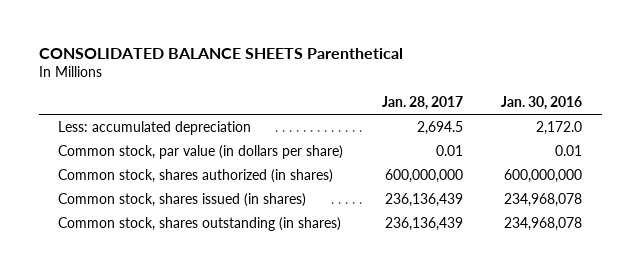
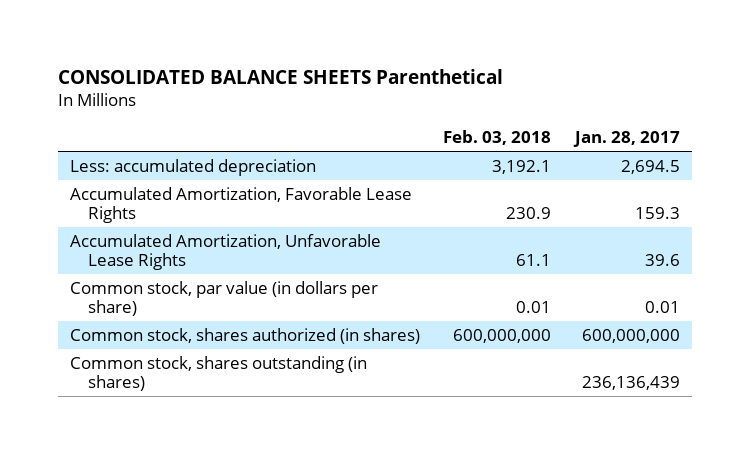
[501,96,583,111] Jan. 30, 2016 -> none
none -> [443,130,552,146] Feb. 03, 2018
none -> [69,186,412,224] Accumulated Amortization, Favorable Lease Rights
none -> [69,233,381,271] Accumulated Amortization, Unfavorable Lease Rights
[57,192,306,207] Common stock, shares issued (in shares) -> none

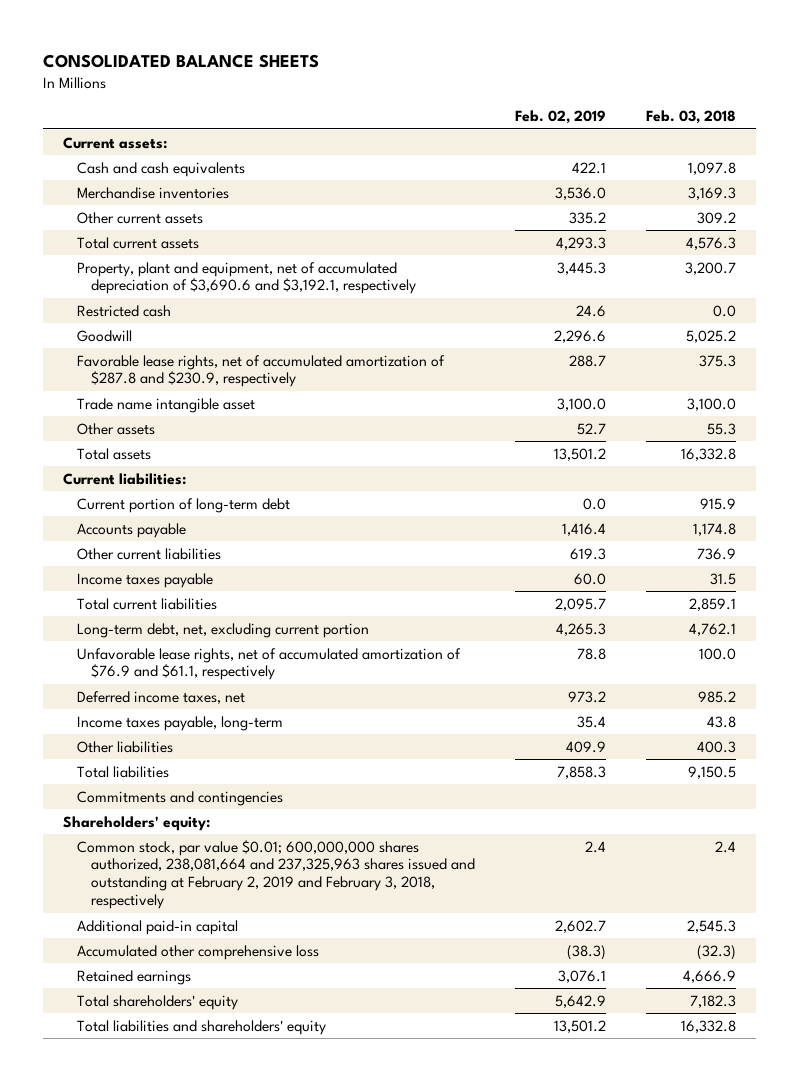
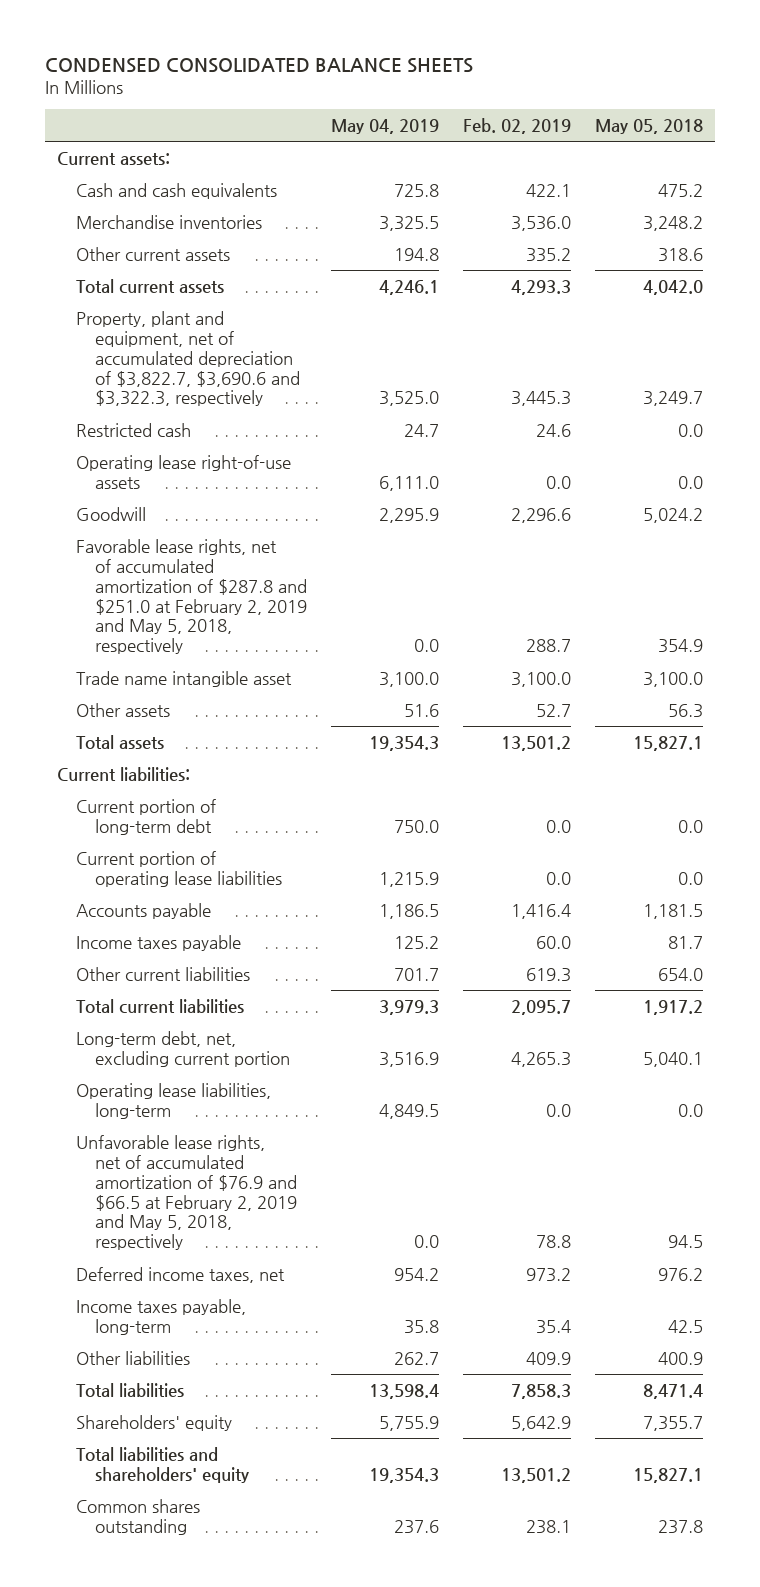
[43,54,320,69] CONSOLIDATED BALANCE SHEETS -> [45,57,474,73] CONDENSED CONSOLIDATED BALANCE SHEETS
[645,110,736,125] Feb. 03, 2018 -> none
none -> [330,118,439,134] May 04, 2019
none -> [595,118,704,134] May 05, 2018
[76,261,416,295] Property, plant and equipment, net of accumulated depreciation of $3,690.6 and $3,192.1, respectively -> [75,310,300,407] Property, plant and equipment, net of accumulated depreciation of $3,822.7, $3,690.6 and $3,322.3, respectively
none -> [75,454,291,489] Operating lease right-of-use assets
[76,354,445,388] Favorable lease rights, net of accumulated amortization of $287.8 and $230.9, respectively -> [75,538,307,655] Favorable lease rights, net of accumulated amortization of $287.8 and $251.0 at February 2, 2019 and May 5, 2018, respectively
none -> [75,850,282,887] Current portion of operating lease liabilities
[76,547,221,560] Other current liabilities -> [75,966,250,981] Other current liabilities
none -> [75,1082,271,1119] Operating lease liabilities, long-term
[76,647,461,681] Unfavorable lease rights, net of accumulated amortization of $76.9 and $61.1, respectively -> [75,1134,297,1251] Unfavorable lease rights, net of accumulated amortization of $76.9 and $66.5 at February 2, 2019 and May 5, 2018, respectively
[76,790,283,806] Commitments and contingencies -> none
[63,815,211,831] Shareholders' equity: -> none
[76,839,475,910] Common stock, par value $0.01; 600,000,000 shares authorized, 238,081,664 and 237,325,963 shares issued and outstanding at February 2, 2019 and February 3, 2018, respectively -> none
[76,919,238,935] Additional paid-in capital -> none
[76,944,319,960] Accumulated other comprehensive loss -> none
[76,969,191,985] Retained earnings -> none
[76,994,238,1010] Total shareholders' equity -> [75,1414,232,1431] Shareholders' equity
none -> [75,1498,200,1535] Common shares outstanding

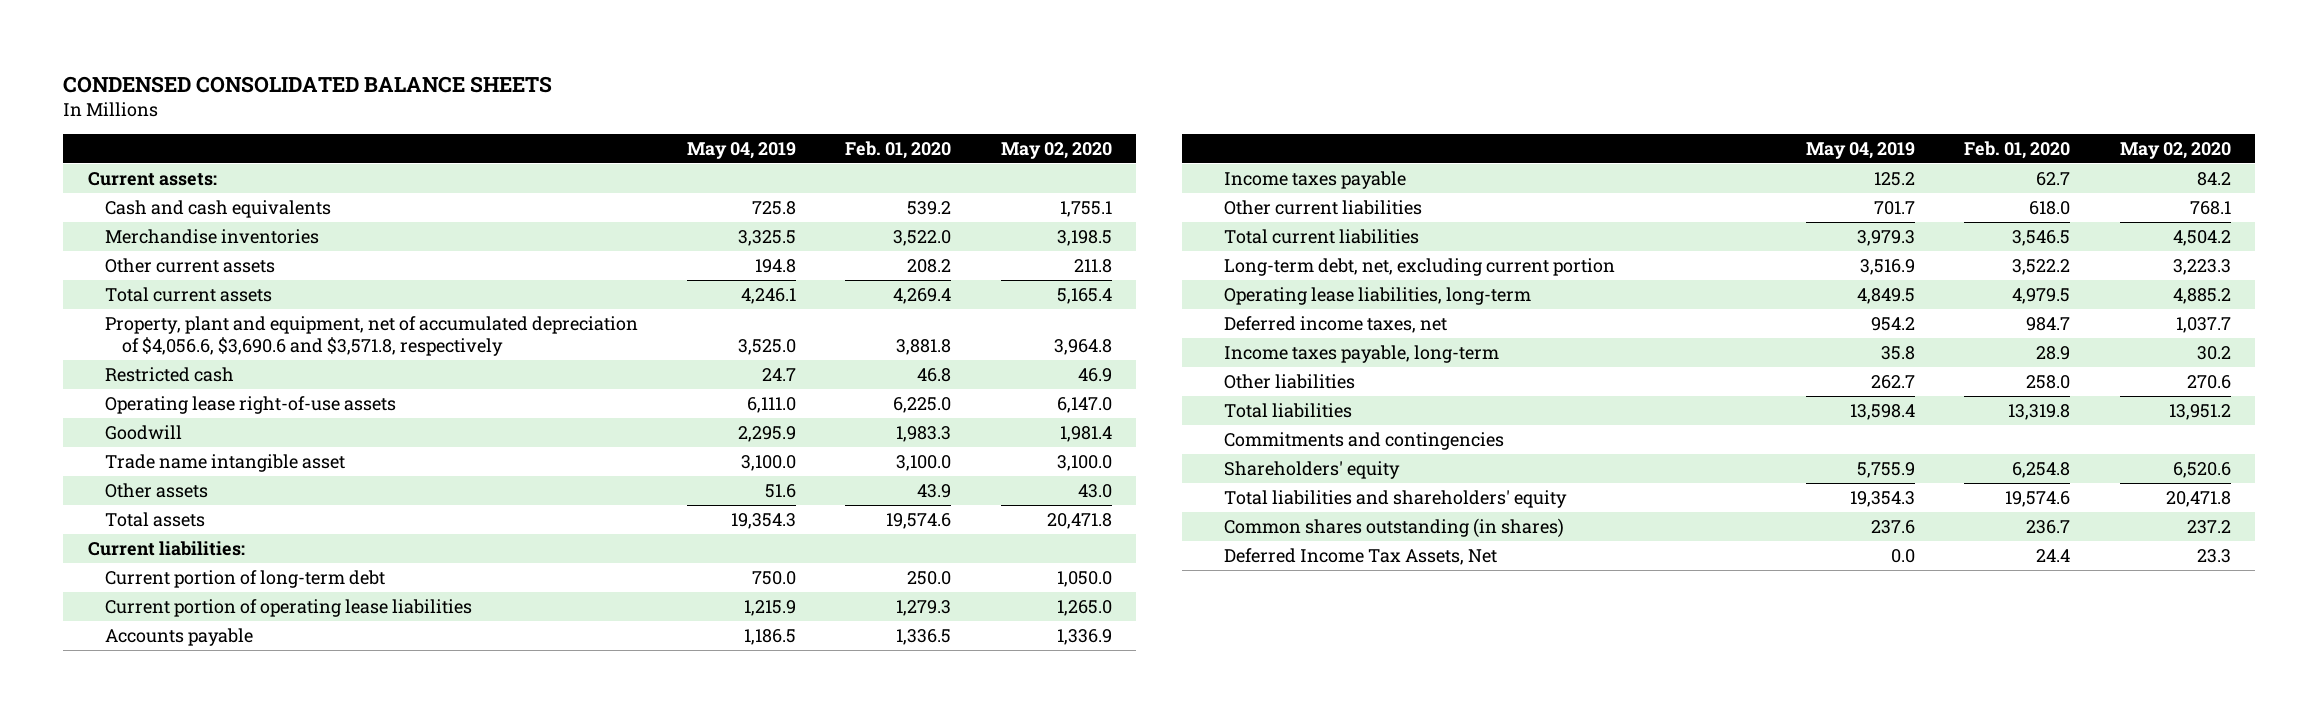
[462,117,571,134] Feb. 02, 2019 -> none
[595,118,704,134] May 05, 2018 -> none
none -> [845,141,952,160] Feb. 01, 2020
none -> [1000,142,1112,160] May 02, 2020
[75,310,300,407] Property, plant and equipment, net of accumulated depreciation of $3,822.7, $3,690.6 and $3,322.3, respectively -> [104,315,638,357] Property, plant and equipment, net of accumulated depreciation of $4,056.6, $3,690.6 and $3,571.8, respectively
[75,538,307,655] Favorable lease rights, net of accumulated amortization of $287.8 and $251.0 at February 2, 2019 and May 5, 2018, respectively -> none
[75,1134,297,1251] Unfavorable lease rights, net of accumulated amortization of $76.9 and $66.5 at February 2, 2019 and May 5, 2018, respectively -> none
none -> [1223,431,1504,450] Commitments and contingencies
[75,1498,200,1535] Common shares outstanding -> [1223,517,1564,538] Common shares outstanding (in shares)
none -> [1223,547,1497,565] Deferred Income Tax Assets, Net

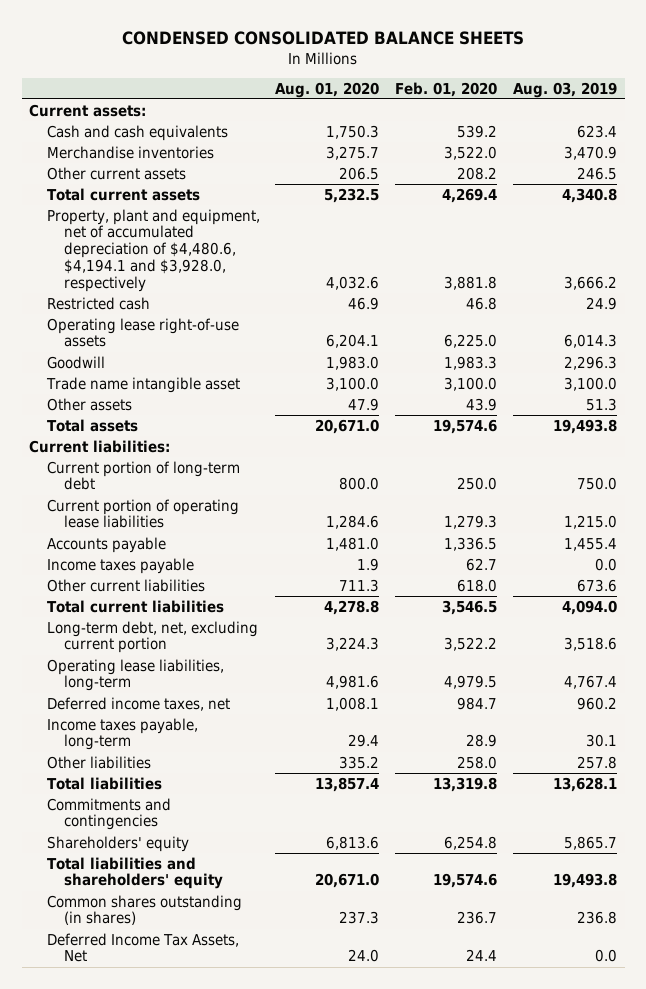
[687,142,797,160] May 04, 2019 -> none
[1000,142,1112,160] May 02, 2020 -> none
none -> [275,81,380,98] Aug. 01, 2020
none -> [512,81,617,98] Aug. 03, 2019
[104,315,638,357] Property, plant and equipment, net of accumulated depreciation of $4,056.6, $3,690.6 and $3,571.8, respectively -> [46,208,260,292] Property, plant and equipment, net of accumulated depreciation of $4,480.6, $4,194.1 and $3,928.0, respectively

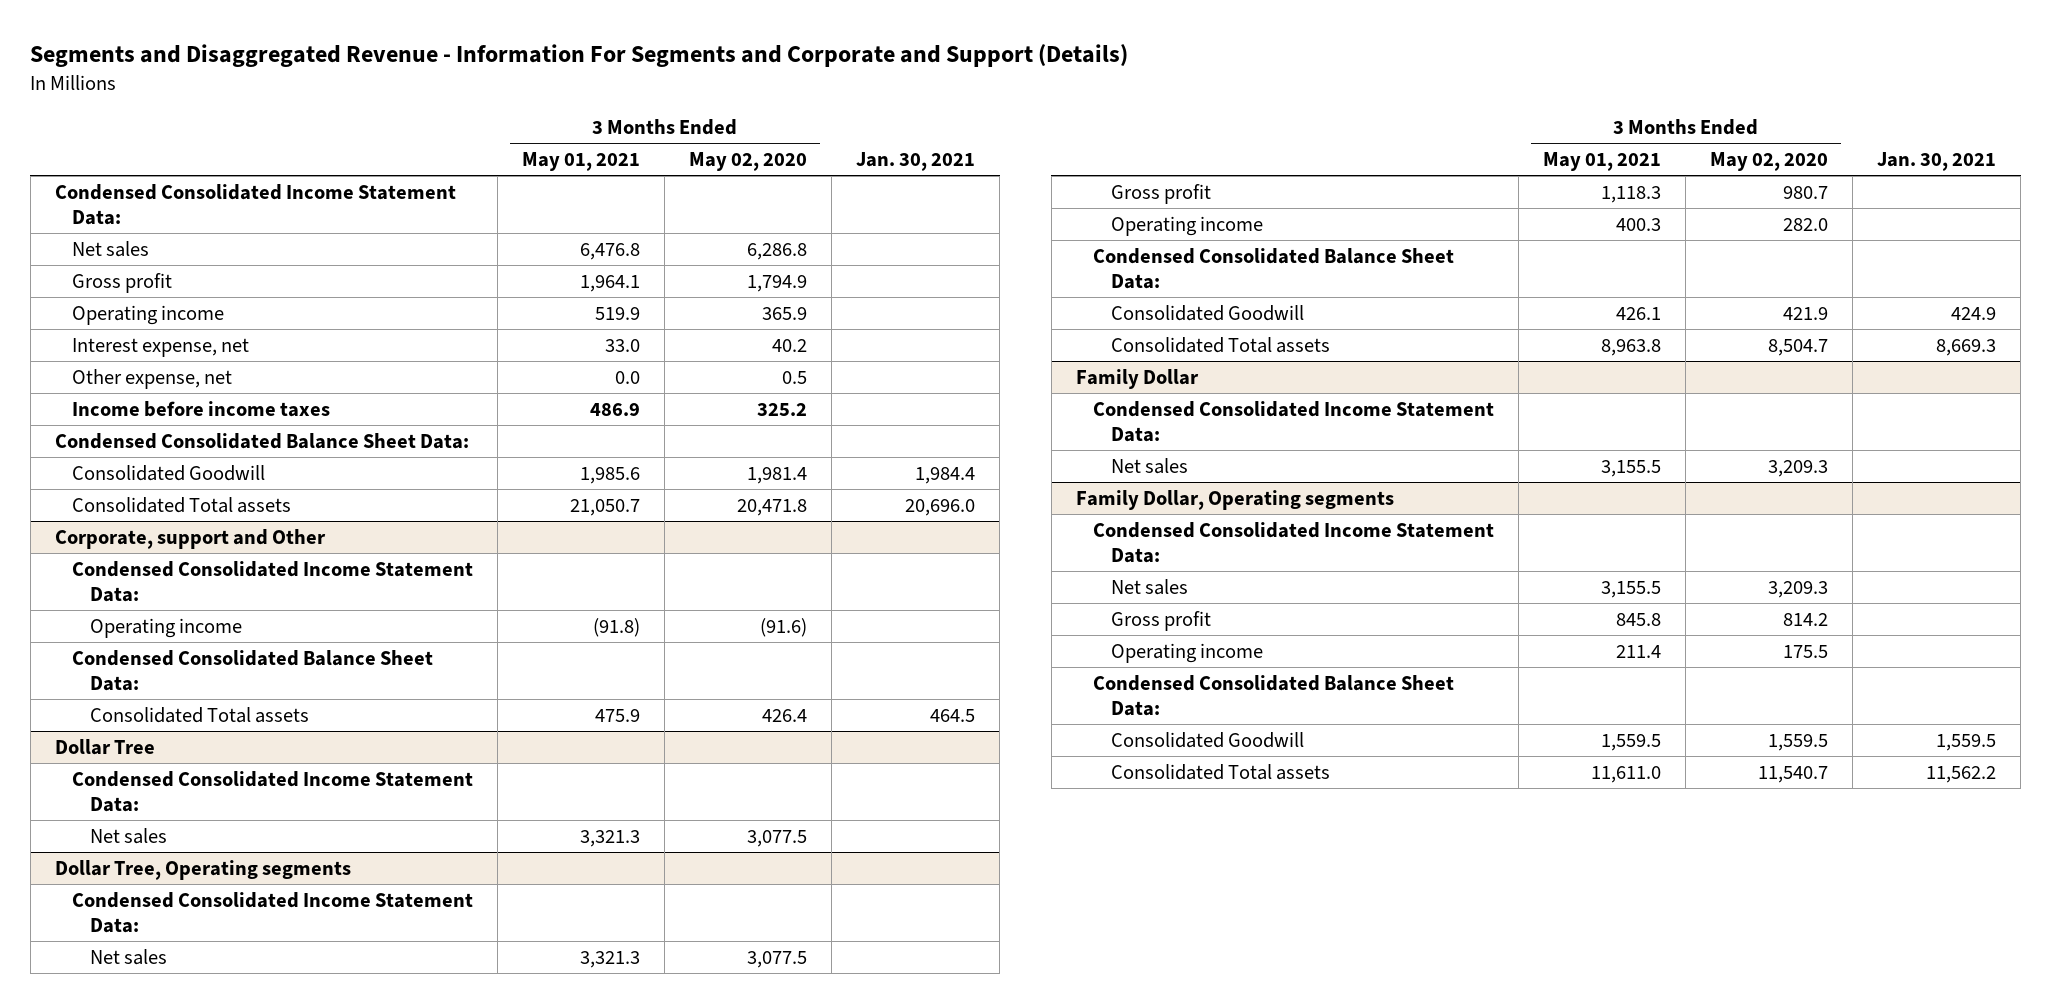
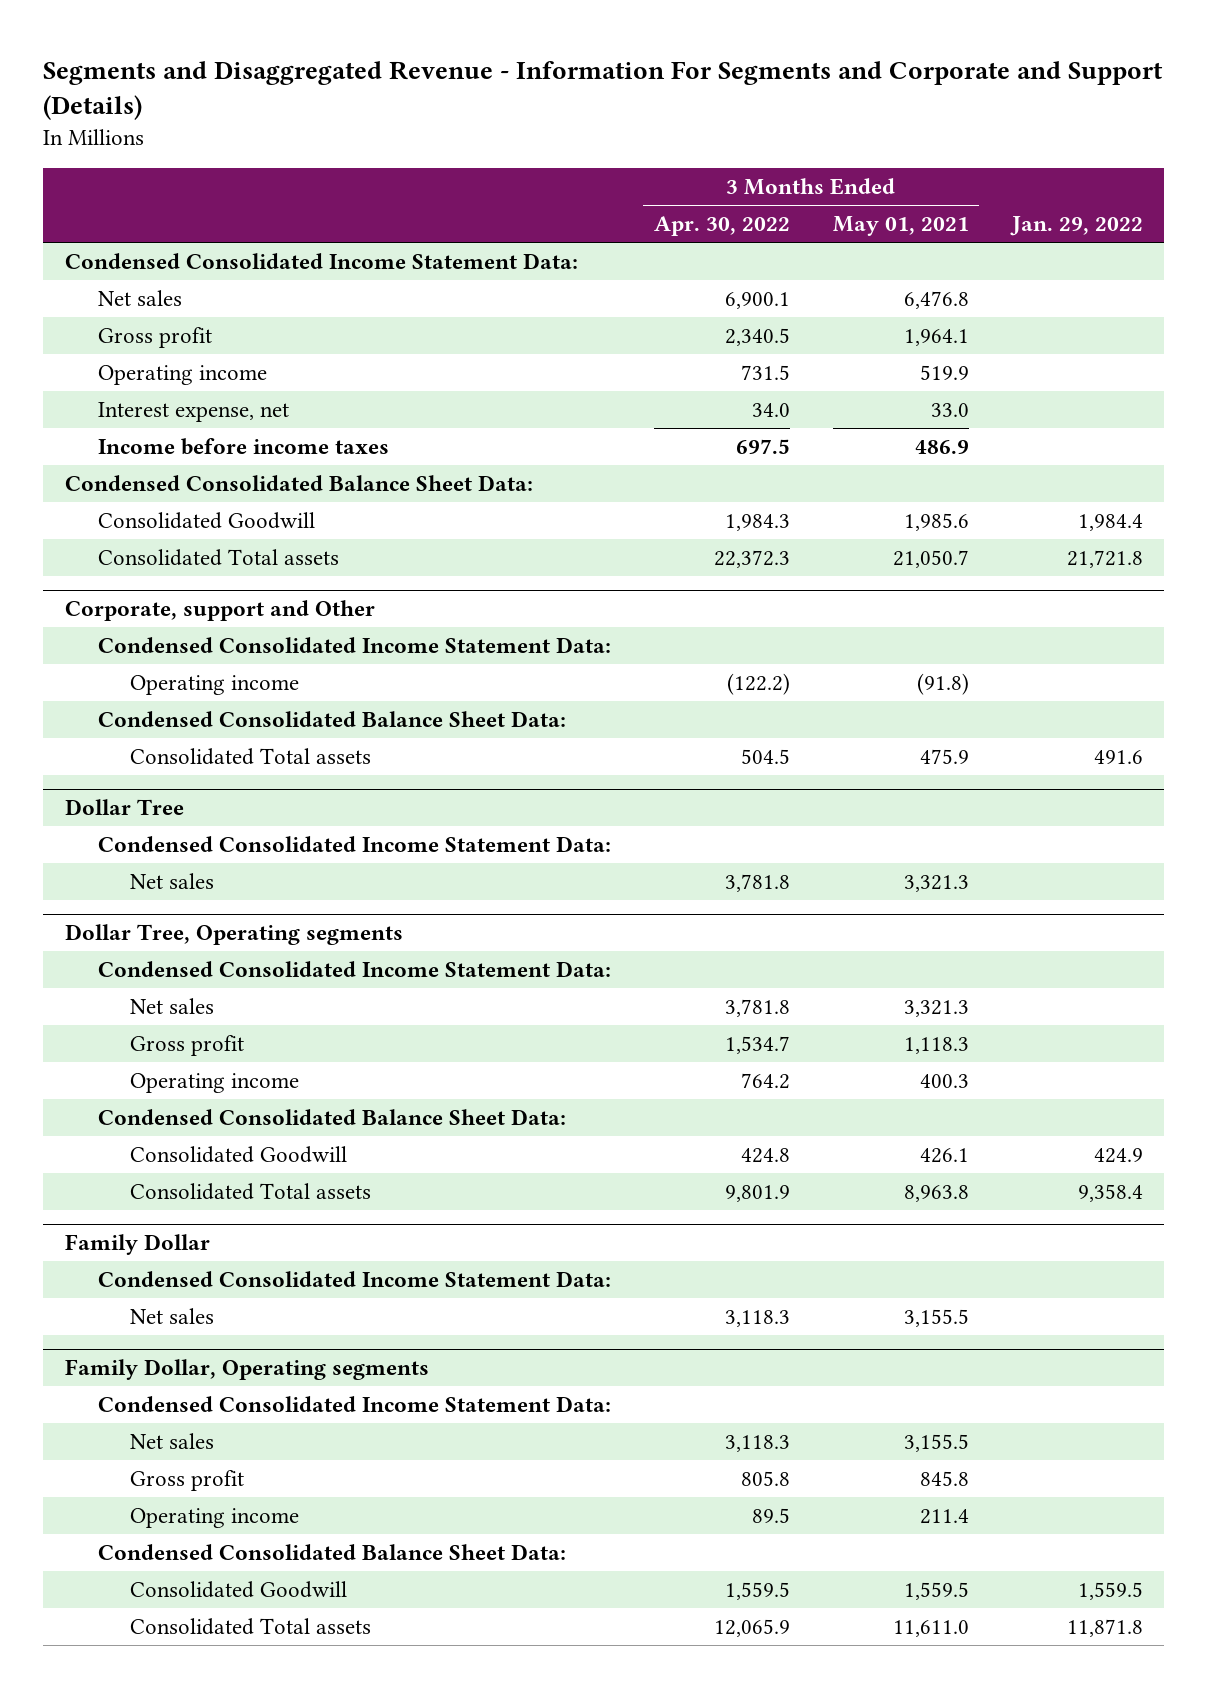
[689,152,808,172] May 02, 2020 -> none
[856,152,976,172] Jan. 30, 2021 -> none
none -> [653,216,790,237] Apr. 30, 2022
none -> [1009,216,1143,237] Jan. 29, 2022
[72,368,233,389] Other expense, net -> none

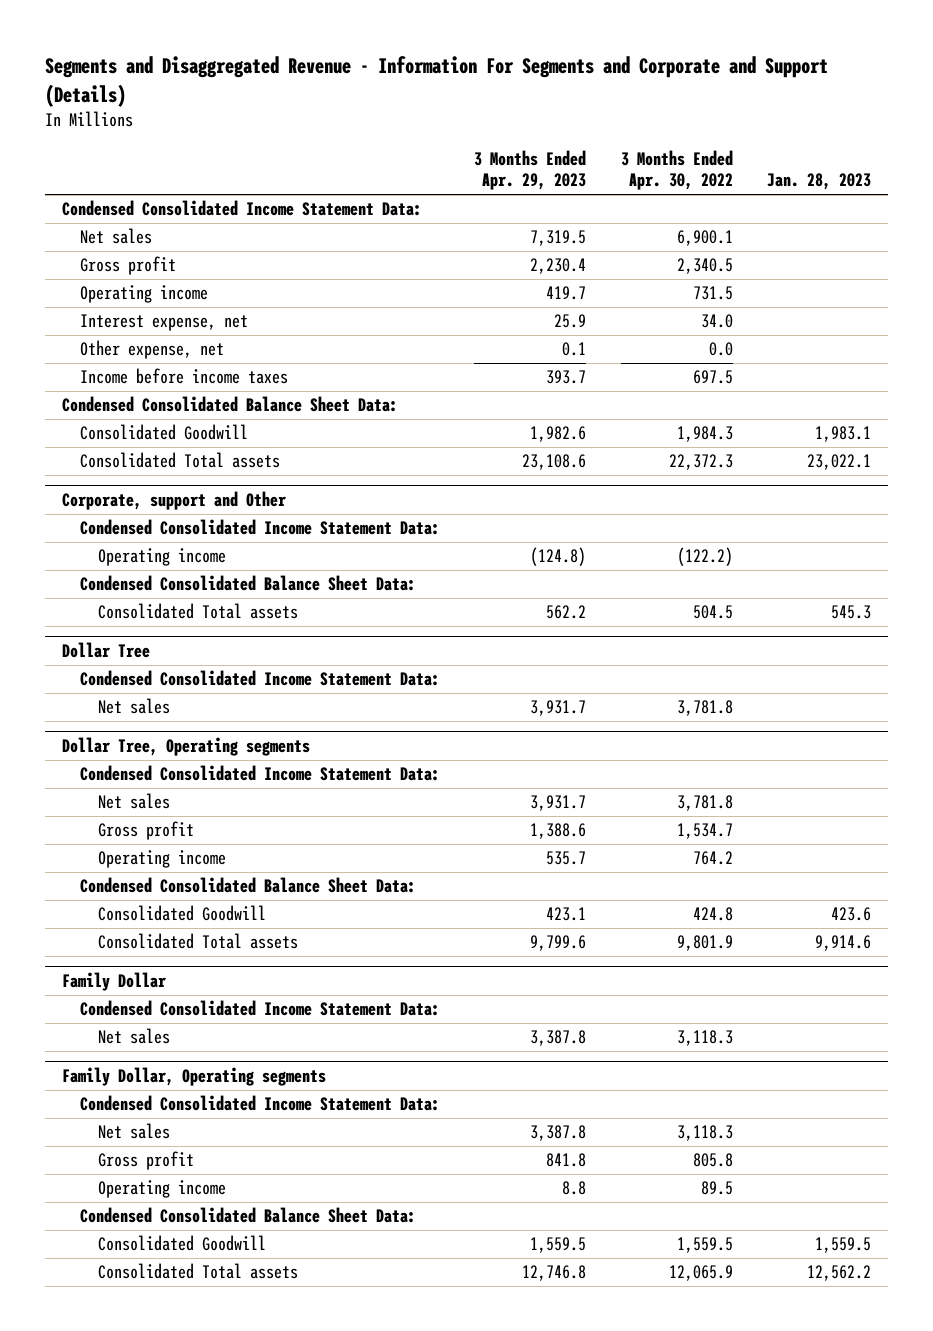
[832,216,969,237] May 01, 2021 -> none
[1009,216,1143,237] Jan. 29, 2022 -> none
none -> [474,149,587,191] 3 Months Ended Apr. 29, 2023
none -> [766,173,871,191] Jan. 28, 2023
none -> [80,340,225,360] Other expense, net

